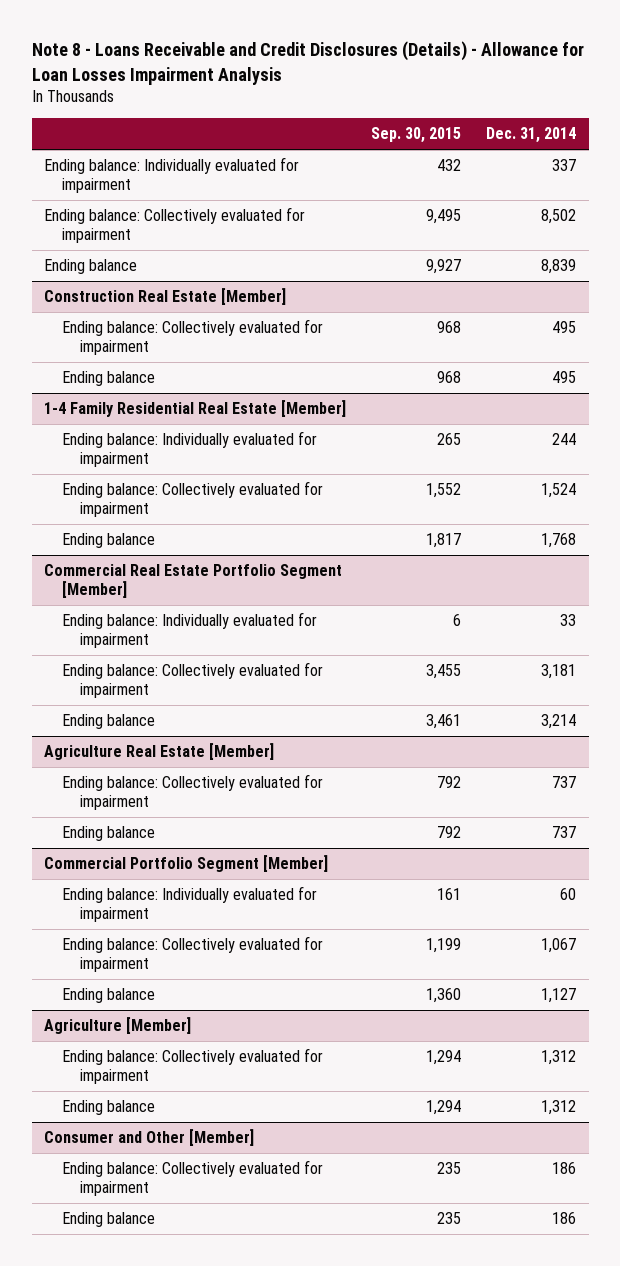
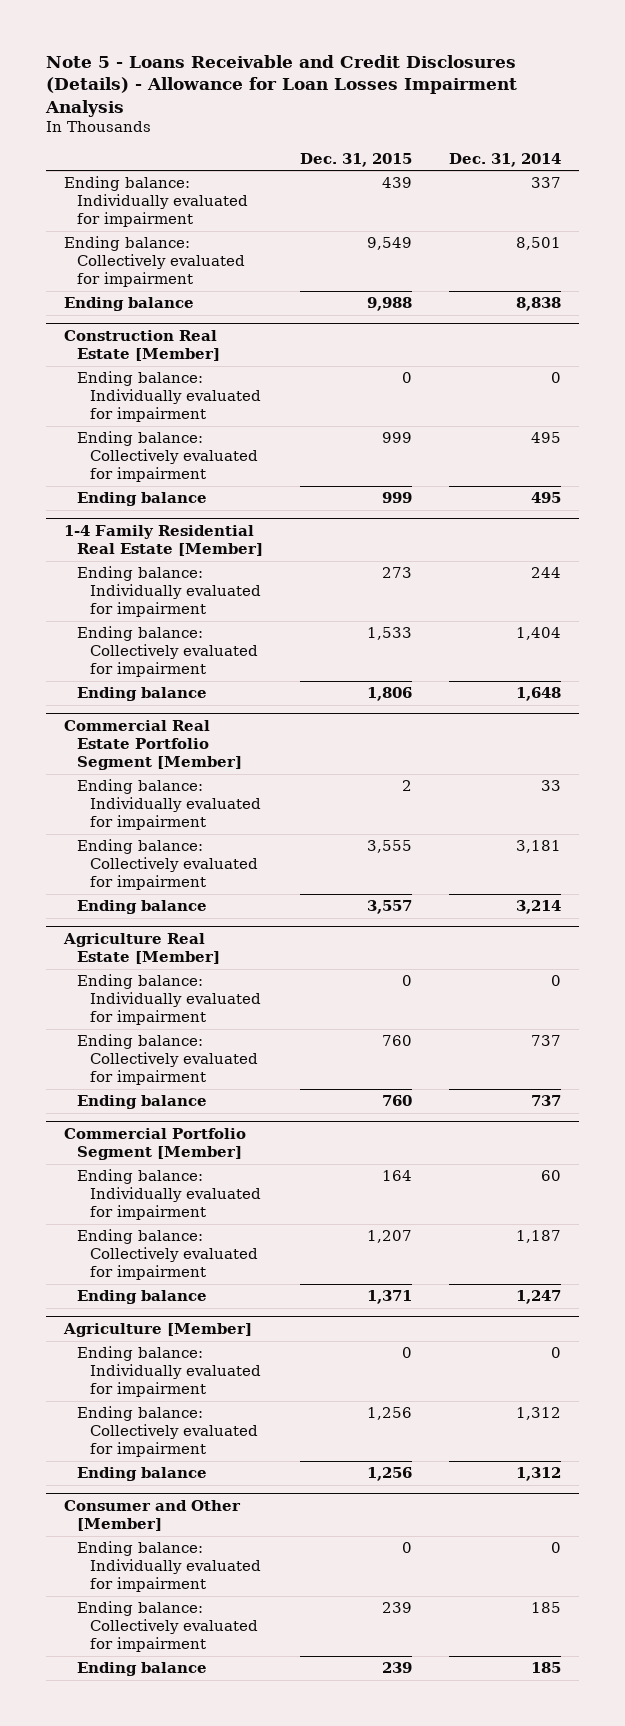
[31,41,584,85] Note 8 - Loans Receivable and Credit Disclosures (Details) - Allowance for Loan Losses Impairment Analysis -> [44,55,517,117] Note 5 - Loans Receivable and Credit Disclosures (Details) - Allowance for Loan Losses Impairment Analysis
[371,127,462,144] Sep. 30, 2015 -> none
none -> [299,152,412,167] Dec. 31, 2015
[541,209,577,225] 8,502 -> [515,237,561,251] 8,501
[541,259,577,275] 8,839 -> [515,297,561,312] 8,838
none -> [77,371,261,423] Ending balance: Individually evaluated for impairment
[541,483,577,499] 1,524 -> [515,627,561,641] 1,404
[541,533,577,549] 1,768 -> [515,687,561,702] 1,648
none -> [77,974,261,1026] Ending balance: Individually evaluated for impairment
[541,938,577,954] 1,067 -> [515,1230,561,1244] 1,187
[541,988,577,1004] 1,127 -> [515,1290,561,1305] 1,247
none -> [77,1346,261,1398] Ending balance: Individually evaluated for impairment
none -> [77,1541,261,1593] Ending balance: Individually evaluated for impairment
[552,1162,577,1175] 186 -> [530,1602,561,1614] 185
[552,1212,577,1225] 186 -> [530,1662,561,1674] 185

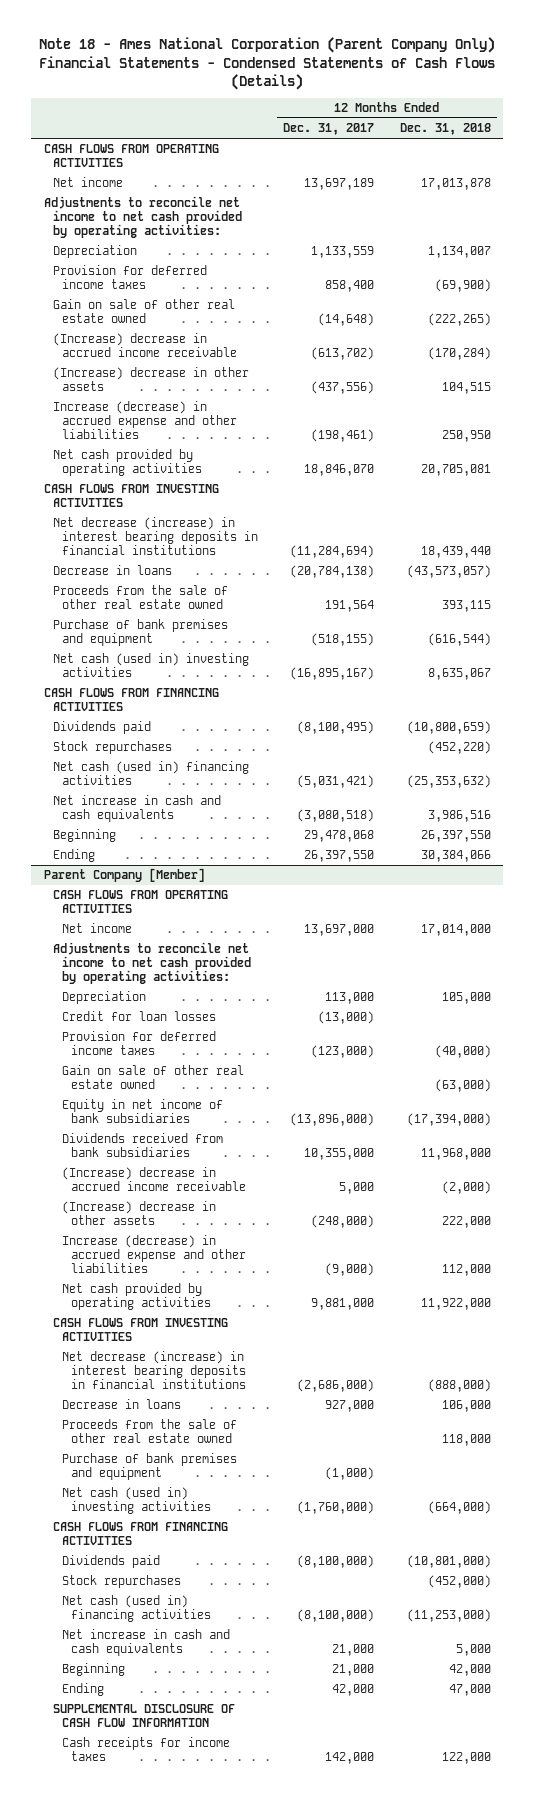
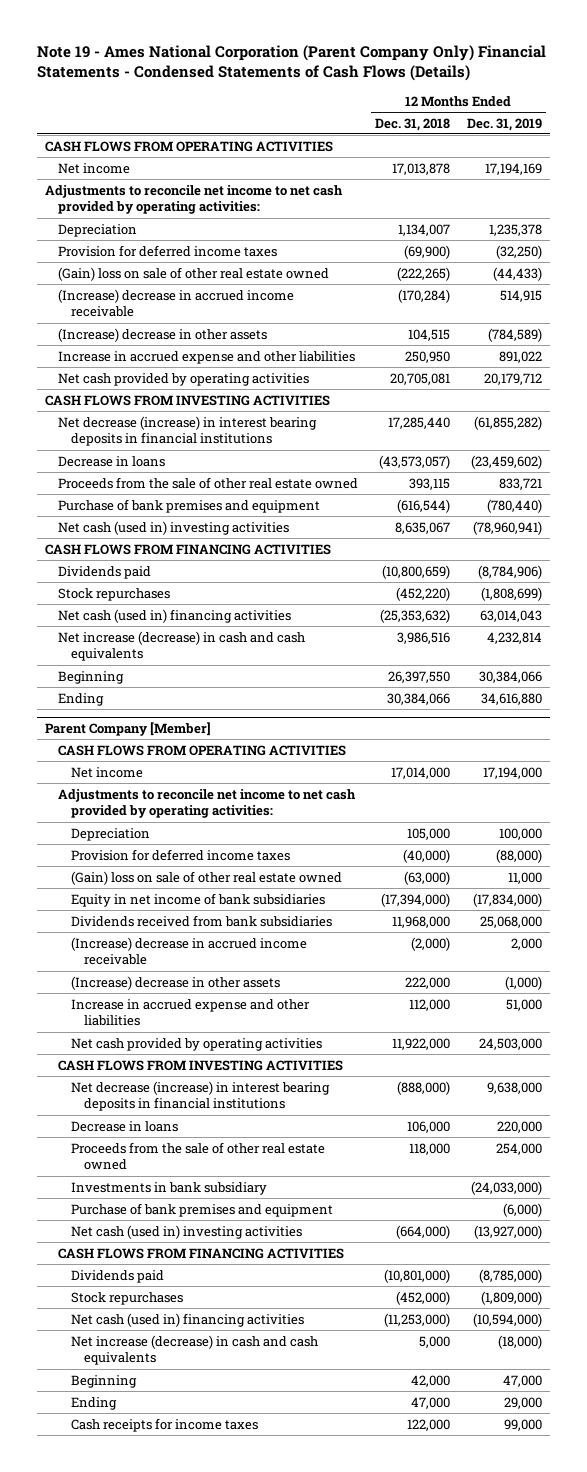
[39,37,496,90] Note 18 - Ames National Corporation (Parent Company Only) Financial Statements - Condensed Statements of Cash Flows (Details) -> [37,45,547,82] Note 19 - Ames National Corporation (Parent Company Only) Financial Statements - Condensed Statements of Cash Flows (Details)
[283,122,375,135] Dec. 31, 2017 -> none
none -> [466,117,542,131] Dec. 31, 2019
[52,299,235,324] Gain on sale of other real estate owned -> [58,266,330,281] (Gain) loss on sale of other real estate owned
[52,401,238,440] Increase (decrease) in accrued expense and other liabilities -> [58,350,356,364] Increase in accrued expense and other liabilities
[420,546,491,559] 18,439,440 -> [387,416,450,429] 17,285,440
[52,795,221,823] Net increase in cash and cash equivalents -> [58,630,306,662] Net increase (decrease) in cash and cash equivalents
[62,1011,217,1022] Credit for loan losses -> none
[62,1065,245,1090] Gain on sale of other real estate owned -> [71,870,343,885] (Gain) loss on sale of other real estate owned
[62,1235,247,1274] Increase (decrease) in accrued expense and other liabilities -> [71,998,311,1027] Increase in accrued expense and other liabilities
none -> [71,1181,268,1195] Investments in bank subsidiary
[62,1629,231,1657] Net increase in cash and cash equivalents -> [71,1334,319,1366] Net increase (decrease) in cash and cash equivalents
[52,1704,235,1728] SUPPLEMENTAL DISCLOSURE OF CASH FLOW INFORMATION -> none

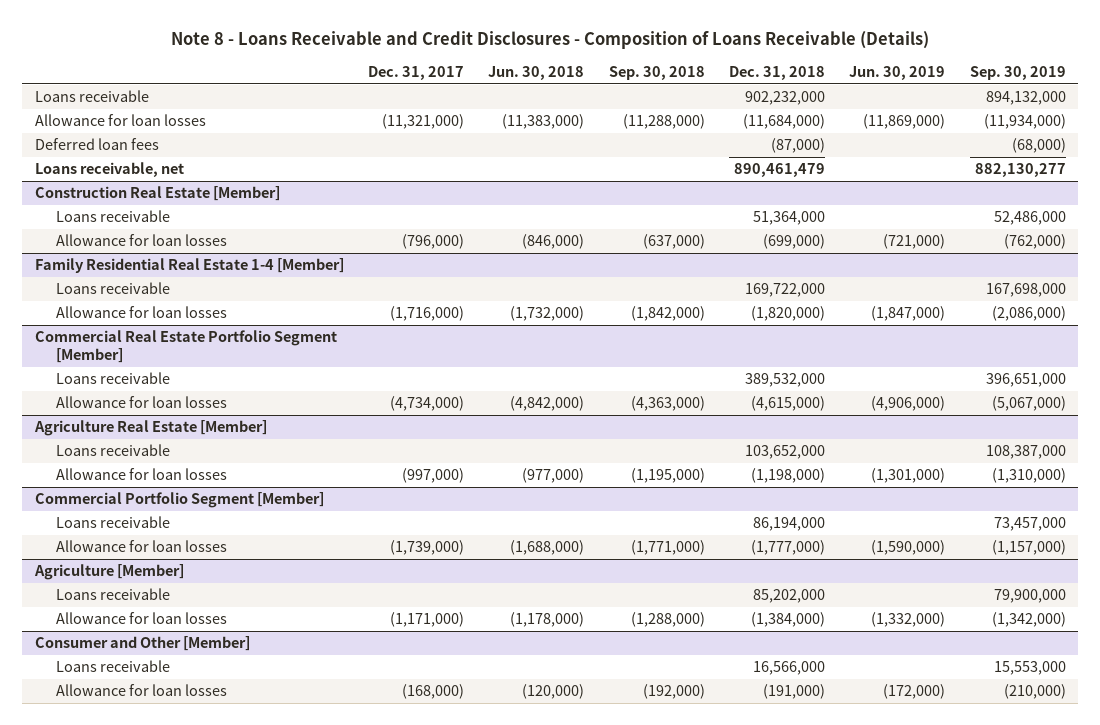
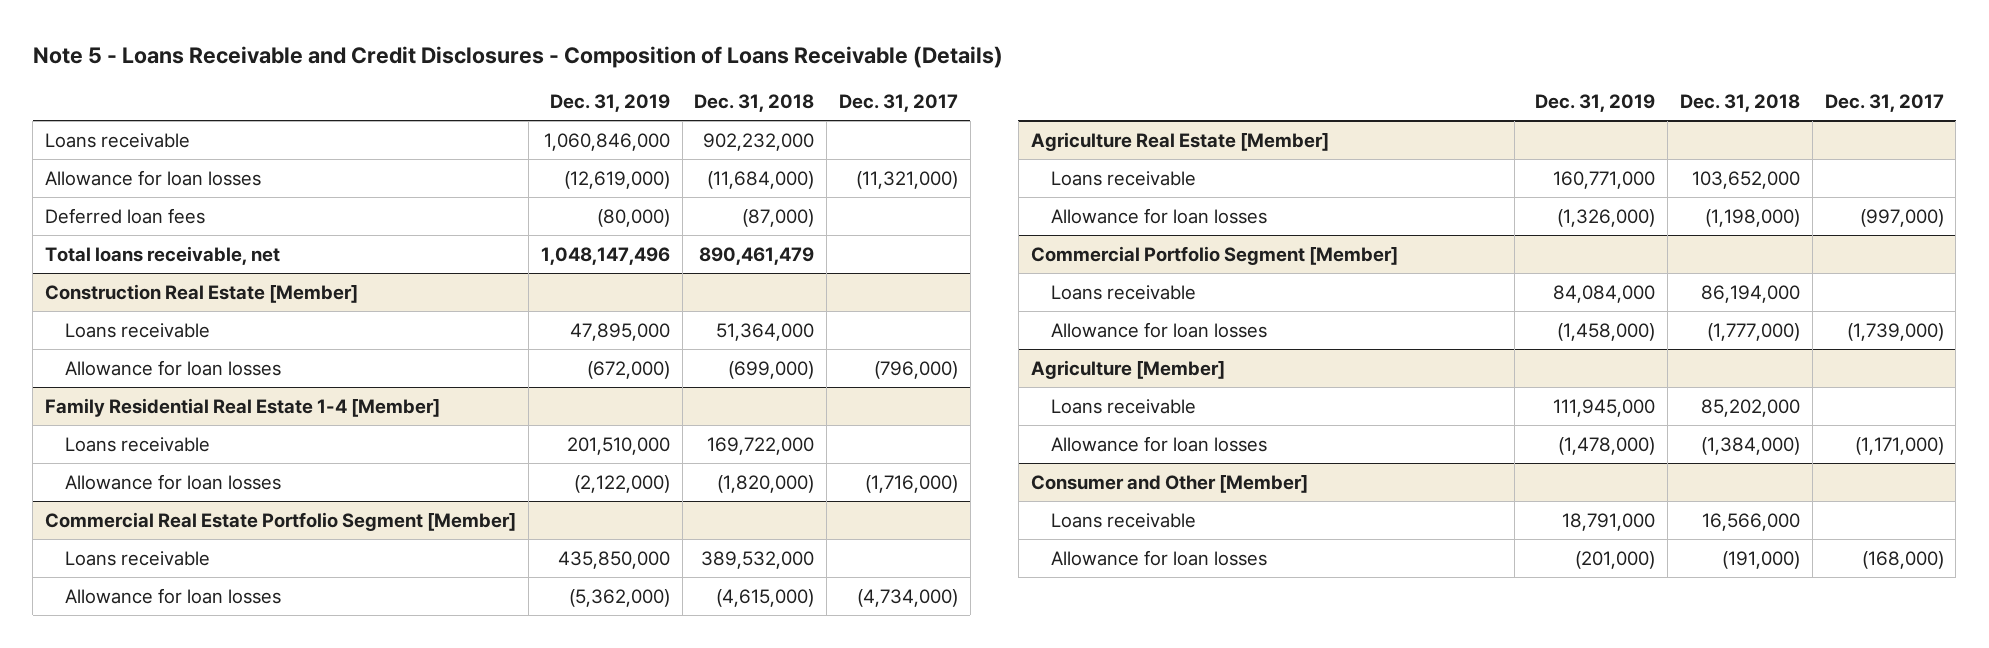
[171,30,930,49] Note 8 - Loans Receivable and Credit Disclosures - Composition of Loans Receivable (Details) -> [32,45,1003,68] Note 5 - Loans Receivable and Credit Disclosures - Composition of Loans Receivable (Details)
[488,65,585,80] Jun. 30, 2018 -> none
[608,65,705,80] Sep. 30, 2018 -> none
[849,65,946,80] Jun. 30, 2019 -> none
[969,65,1066,80] Sep. 30, 2019 -> none
none -> [549,94,670,113] Dec. 31, 2019
[34,162,184,178] Loans receivable, net -> [45,246,281,266] Total loans receivable, net

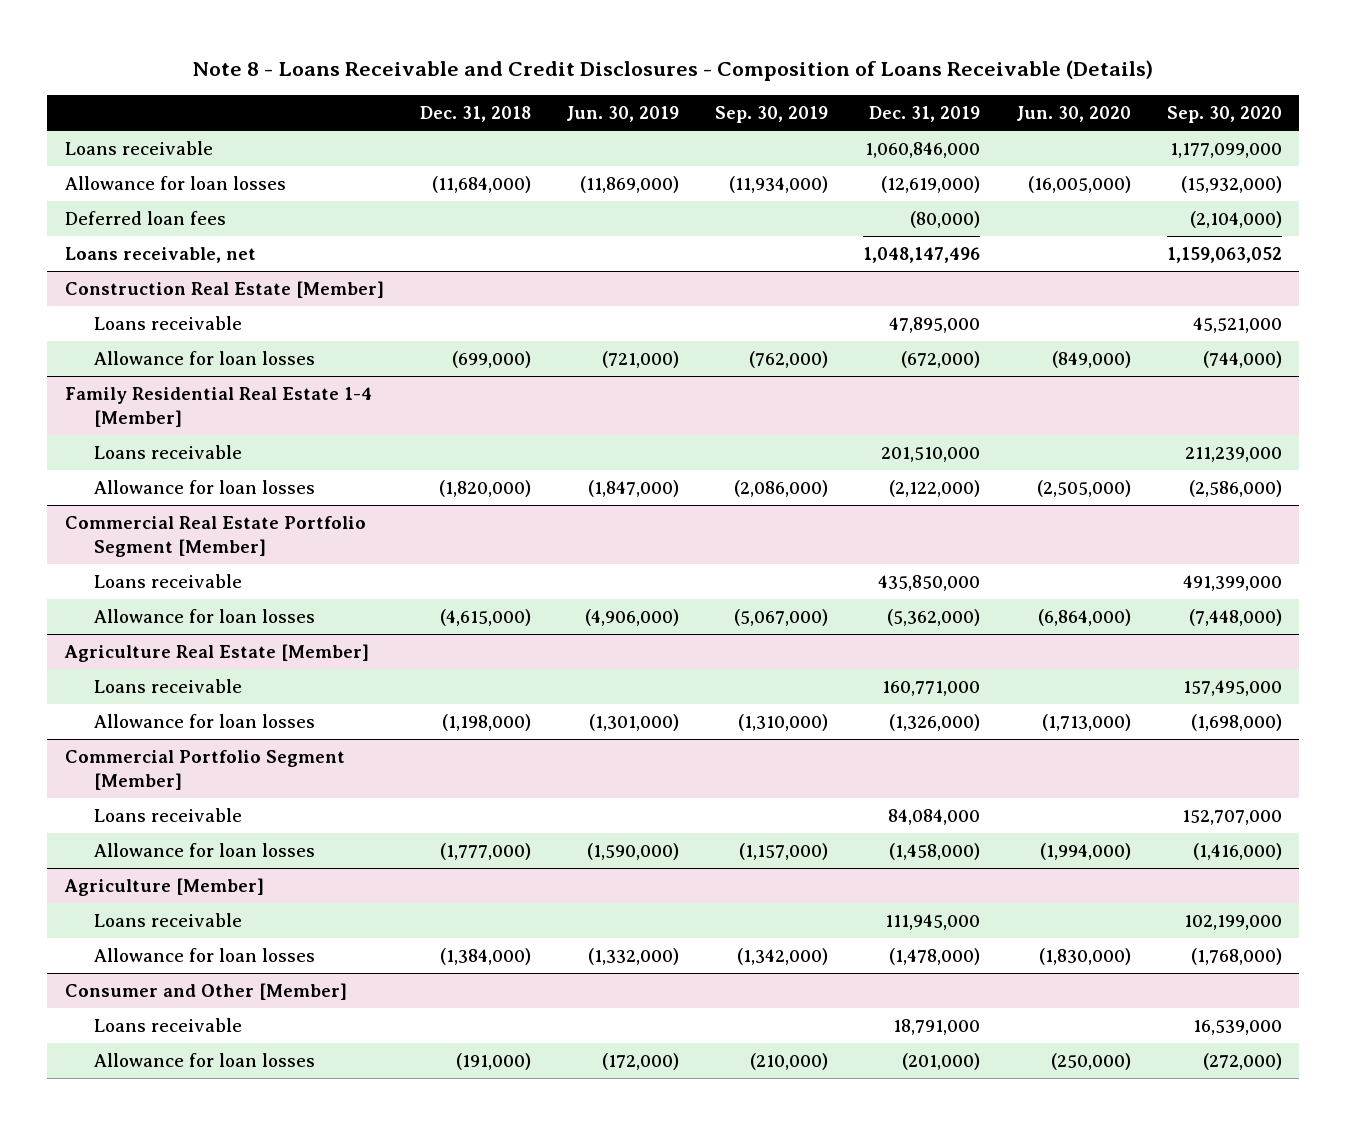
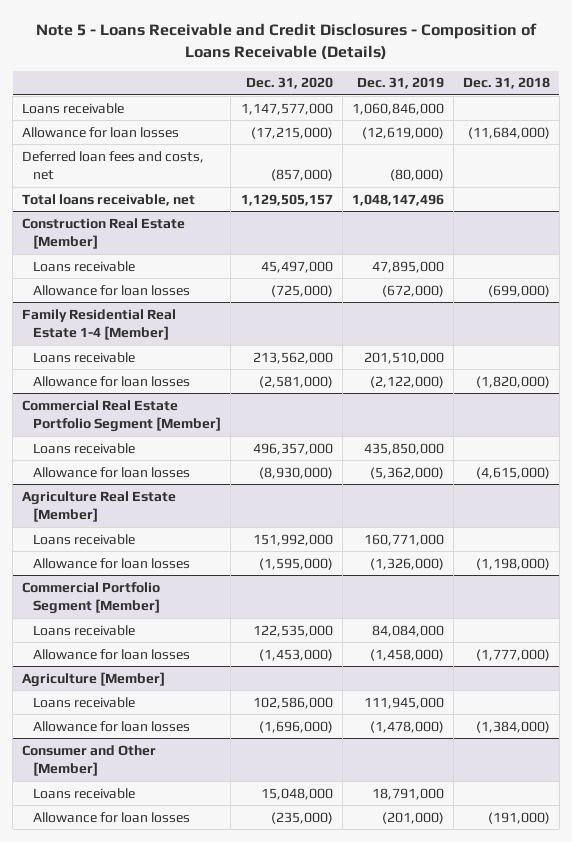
[192,60,1154,82] Note 8 - Loans Receivable and Credit Disclosures - Composition of Loans Receivable (Details) -> [35,22,537,60] Note 5 - Loans Receivable and Credit Disclosures - Composition of Loans Receivable (Details)
[566,105,680,122] Jun. 30, 2019 -> none
[714,105,828,123] Sep. 30, 2019 -> none
[1016,105,1132,122] Jun. 30, 2020 -> none
[1166,105,1282,123] Sep. 30, 2020 -> none
none -> [245,77,333,90] Dec. 31, 2020
[65,211,227,226] Deferred loan fees -> [22,150,205,181] Deferred loan fees and costs, net
[65,247,257,264] Loans receivable, net -> [22,193,196,206] Total loans receivable, net

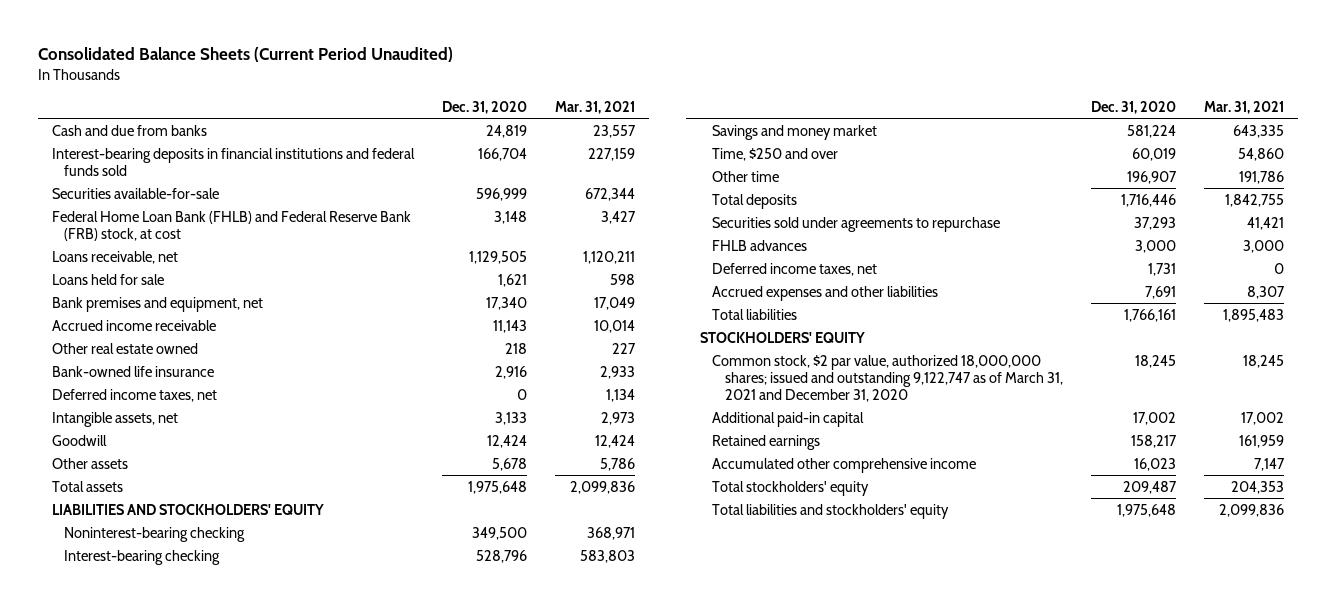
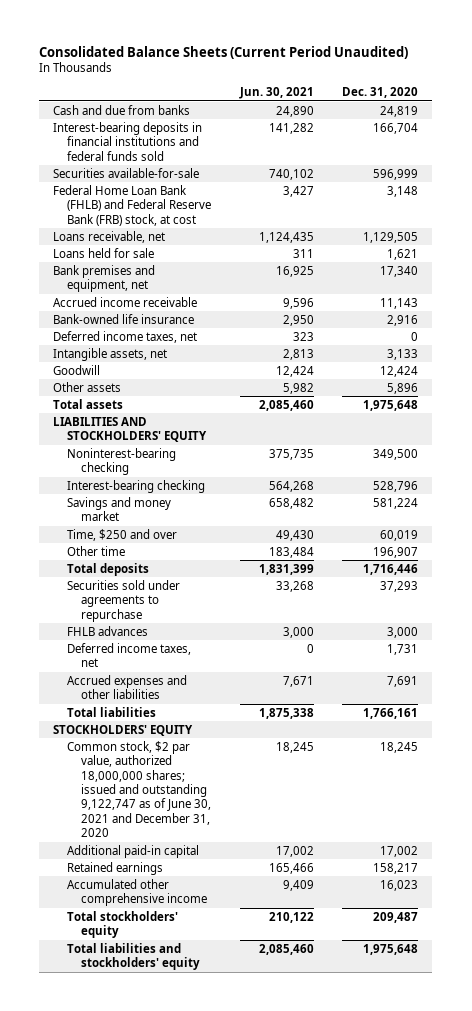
[555,100,636,114] Mar. 31, 2021 -> none
none -> [238,87,314,100] Jun. 30, 2021
[51,342,198,354] Other real estate owned -> none
[492,457,528,471] 5,678 -> [387,382,419,394] 5,896
[712,354,1063,402] Common stock, $2 par value, authorized 18,000,000 shares; issued and outstanding 9,122,747 as of March 31, 2021 and December 31, 2020 -> [67,740,211,838] Common stock, $2 par value, authorized 18,000,000 shares; issued and outstanding 9,122,747 as of June 30, 2021 and December 31, 2020

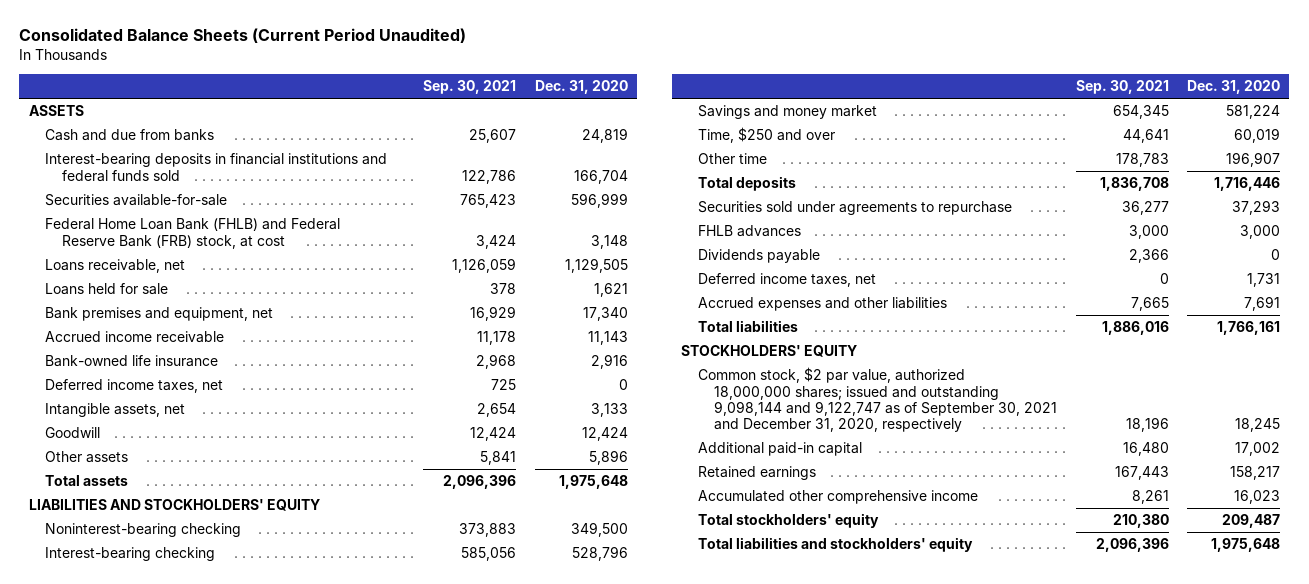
[238,87,314,100] Jun. 30, 2021 -> none
none -> [423,80,517,95] Sep. 30, 2021
none -> [28,105,84,117] ASSETS
none -> [697,249,820,264] Dividends payable
[67,740,211,838] Common stock, $2 par value, authorized 18,000,000 shares; issued and outstanding 9,122,747 as of June 30, 2021 and December 31, 2020 -> [697,367,1058,433] Common stock, $2 par value, authorized 18,000,000 shares; issued and outstanding 9,098,144 and 9,122,747 as of September 30, 2021 and December 31, 2020, respectively

